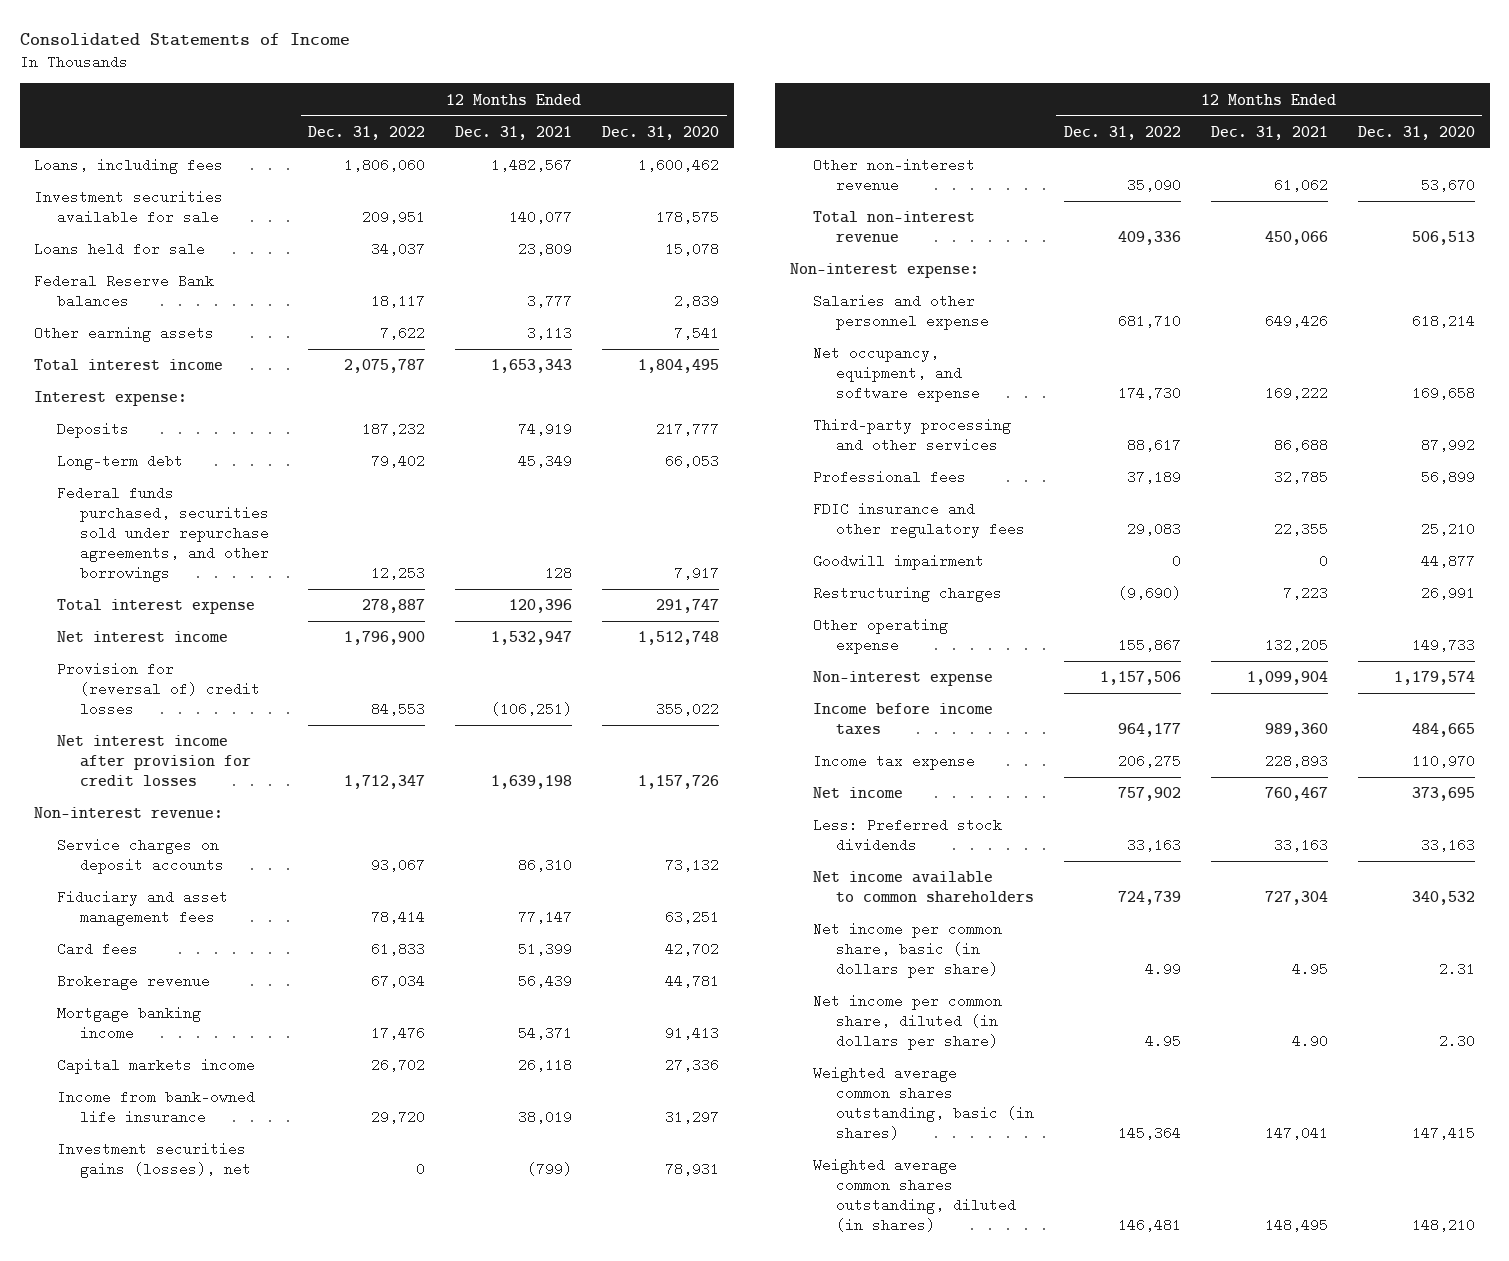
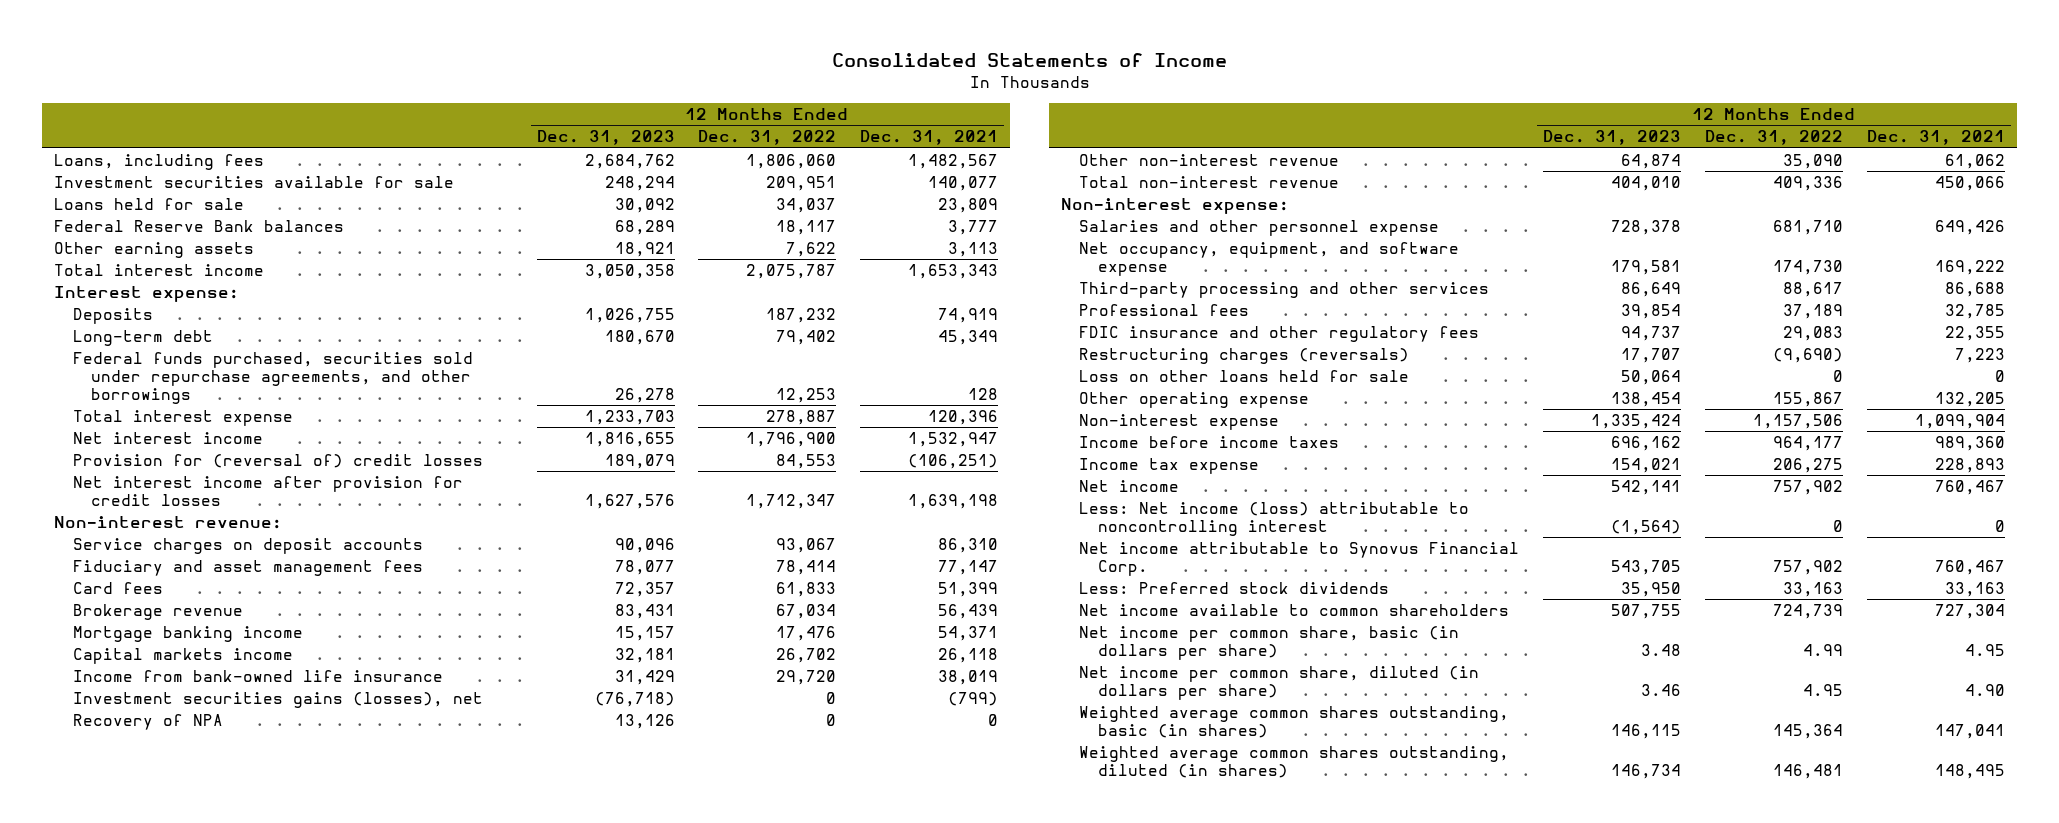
[602,125,720,140] Dec. 31, 2020 -> none
none -> [536,130,675,146] Dec. 31, 2023
none -> [72,714,223,731] Recovery of NPA
[812,554,984,571] Goodwill impairment -> none
[812,586,1002,603] Restructuring charges -> [1079,348,1410,365] Restructuring charges (reversals)
none -> [1079,370,1410,383] Loss on other loans held for sale
none -> [1079,502,1470,537] Less: Net income (loss) attributable to noncontrolling interest
none -> [1079,542,1520,577] Net income attributable to Synovus Financial Corp.

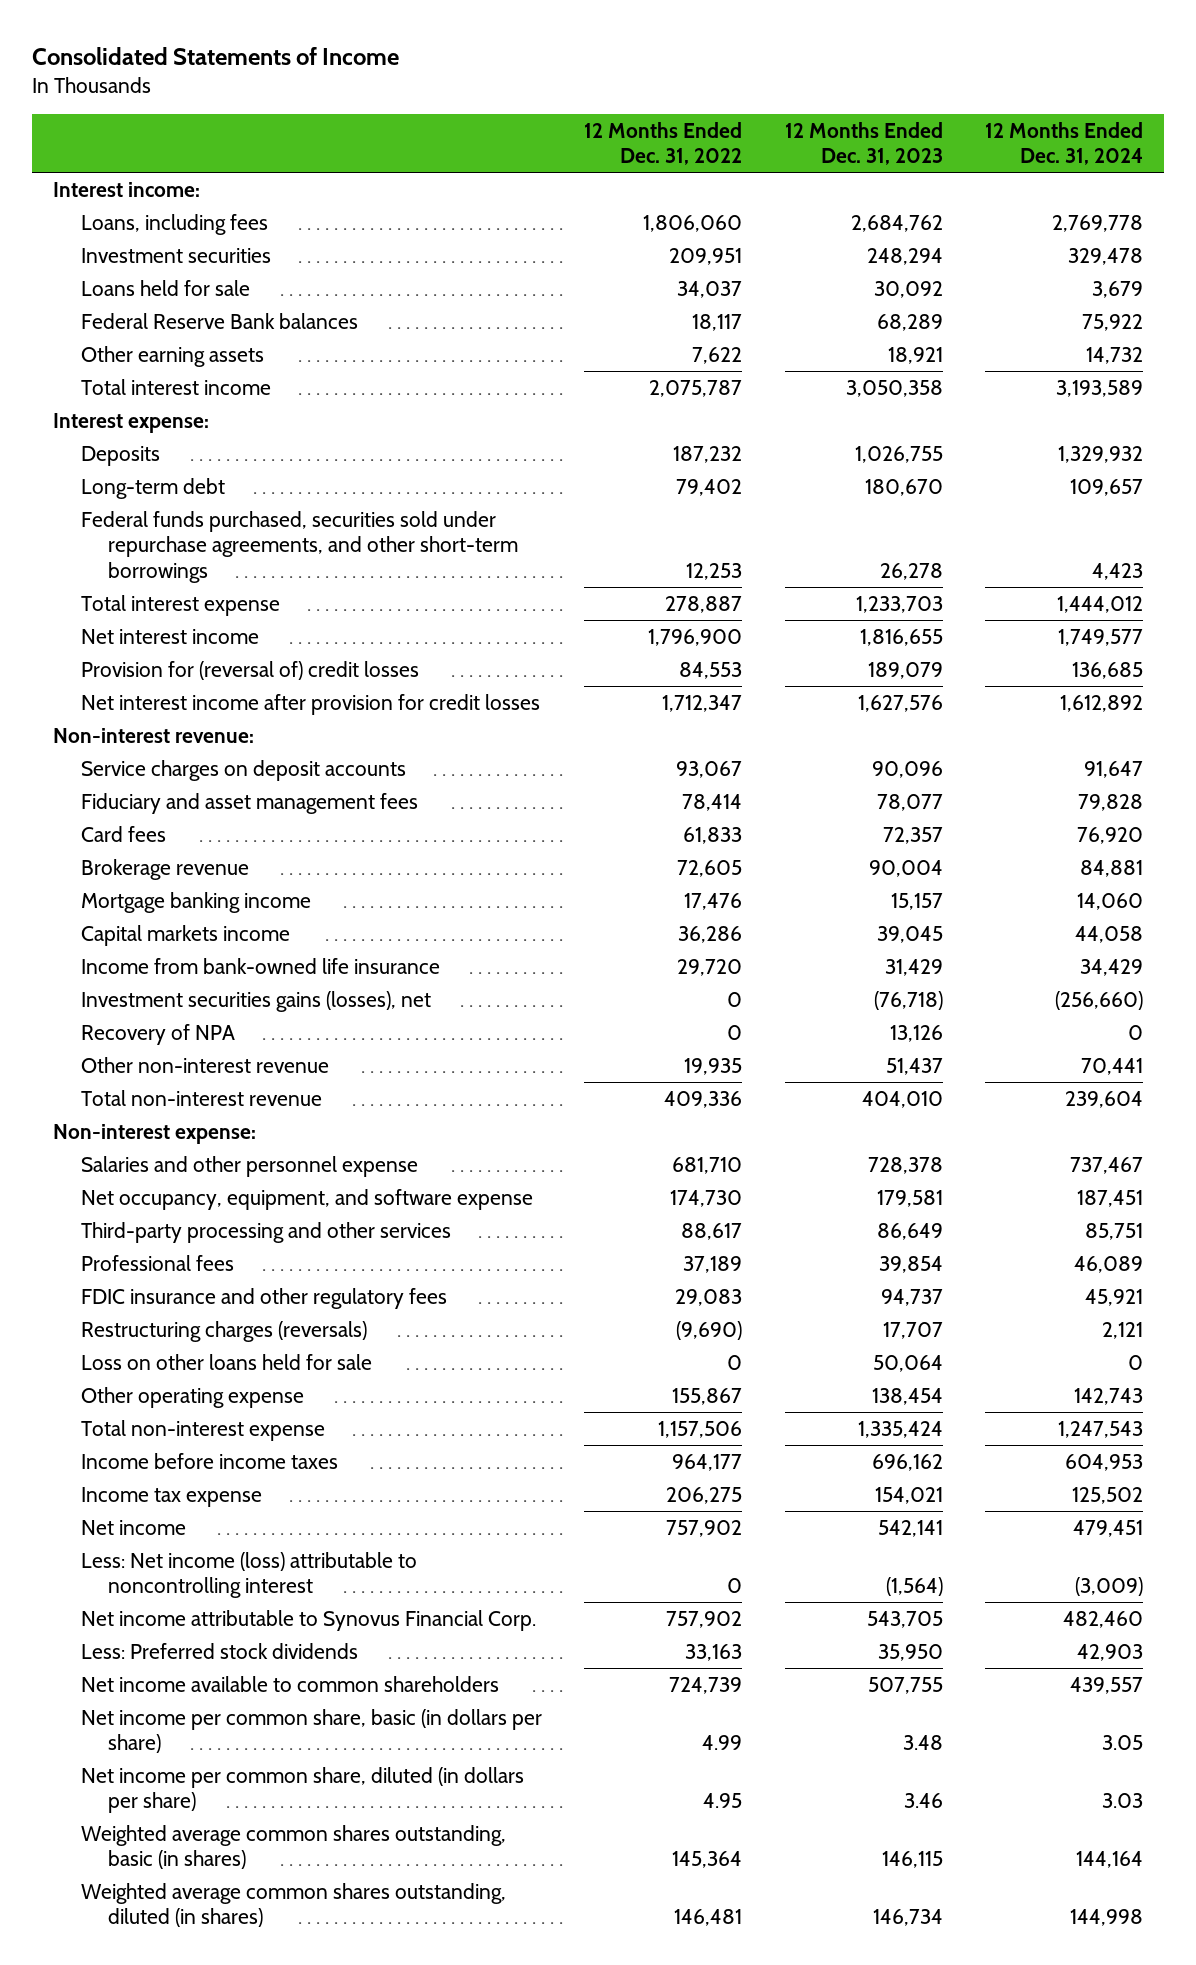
[860,130,999,146] Dec. 31, 2021 -> none
none -> [985,121,1144,165] 12 Months Ended Dec. 31, 2024
none -> [53,181,201,197] Interest income:
[54,176,455,189] Investment securities available for sale -> [80,247,271,263] Investment securities
[72,352,473,405] Federal funds purchased, securities sold under repurchase agreements, and other borrowings -> [80,510,519,583] Federal funds purchased, securities sold under repurchase agreements, and other short-term borrowings
[614,604,675,620] 83,431 -> [868,859,943,877] 90,004
[776,604,837,620] 67,034 -> [677,859,743,877] 72,605
[614,648,675,664] 32,181 -> [876,925,943,943] 39,045
[776,648,837,664] 26,702 -> [678,925,743,943] 36,286
[1621,154,1682,170] 64,874 -> [885,1057,943,1075] 51,437
[1782,154,1843,170] 35,090 -> [684,1057,743,1075] 19,935
[1079,414,1280,431] Non-interest expense -> [80,1419,325,1441] Total non-interest expense

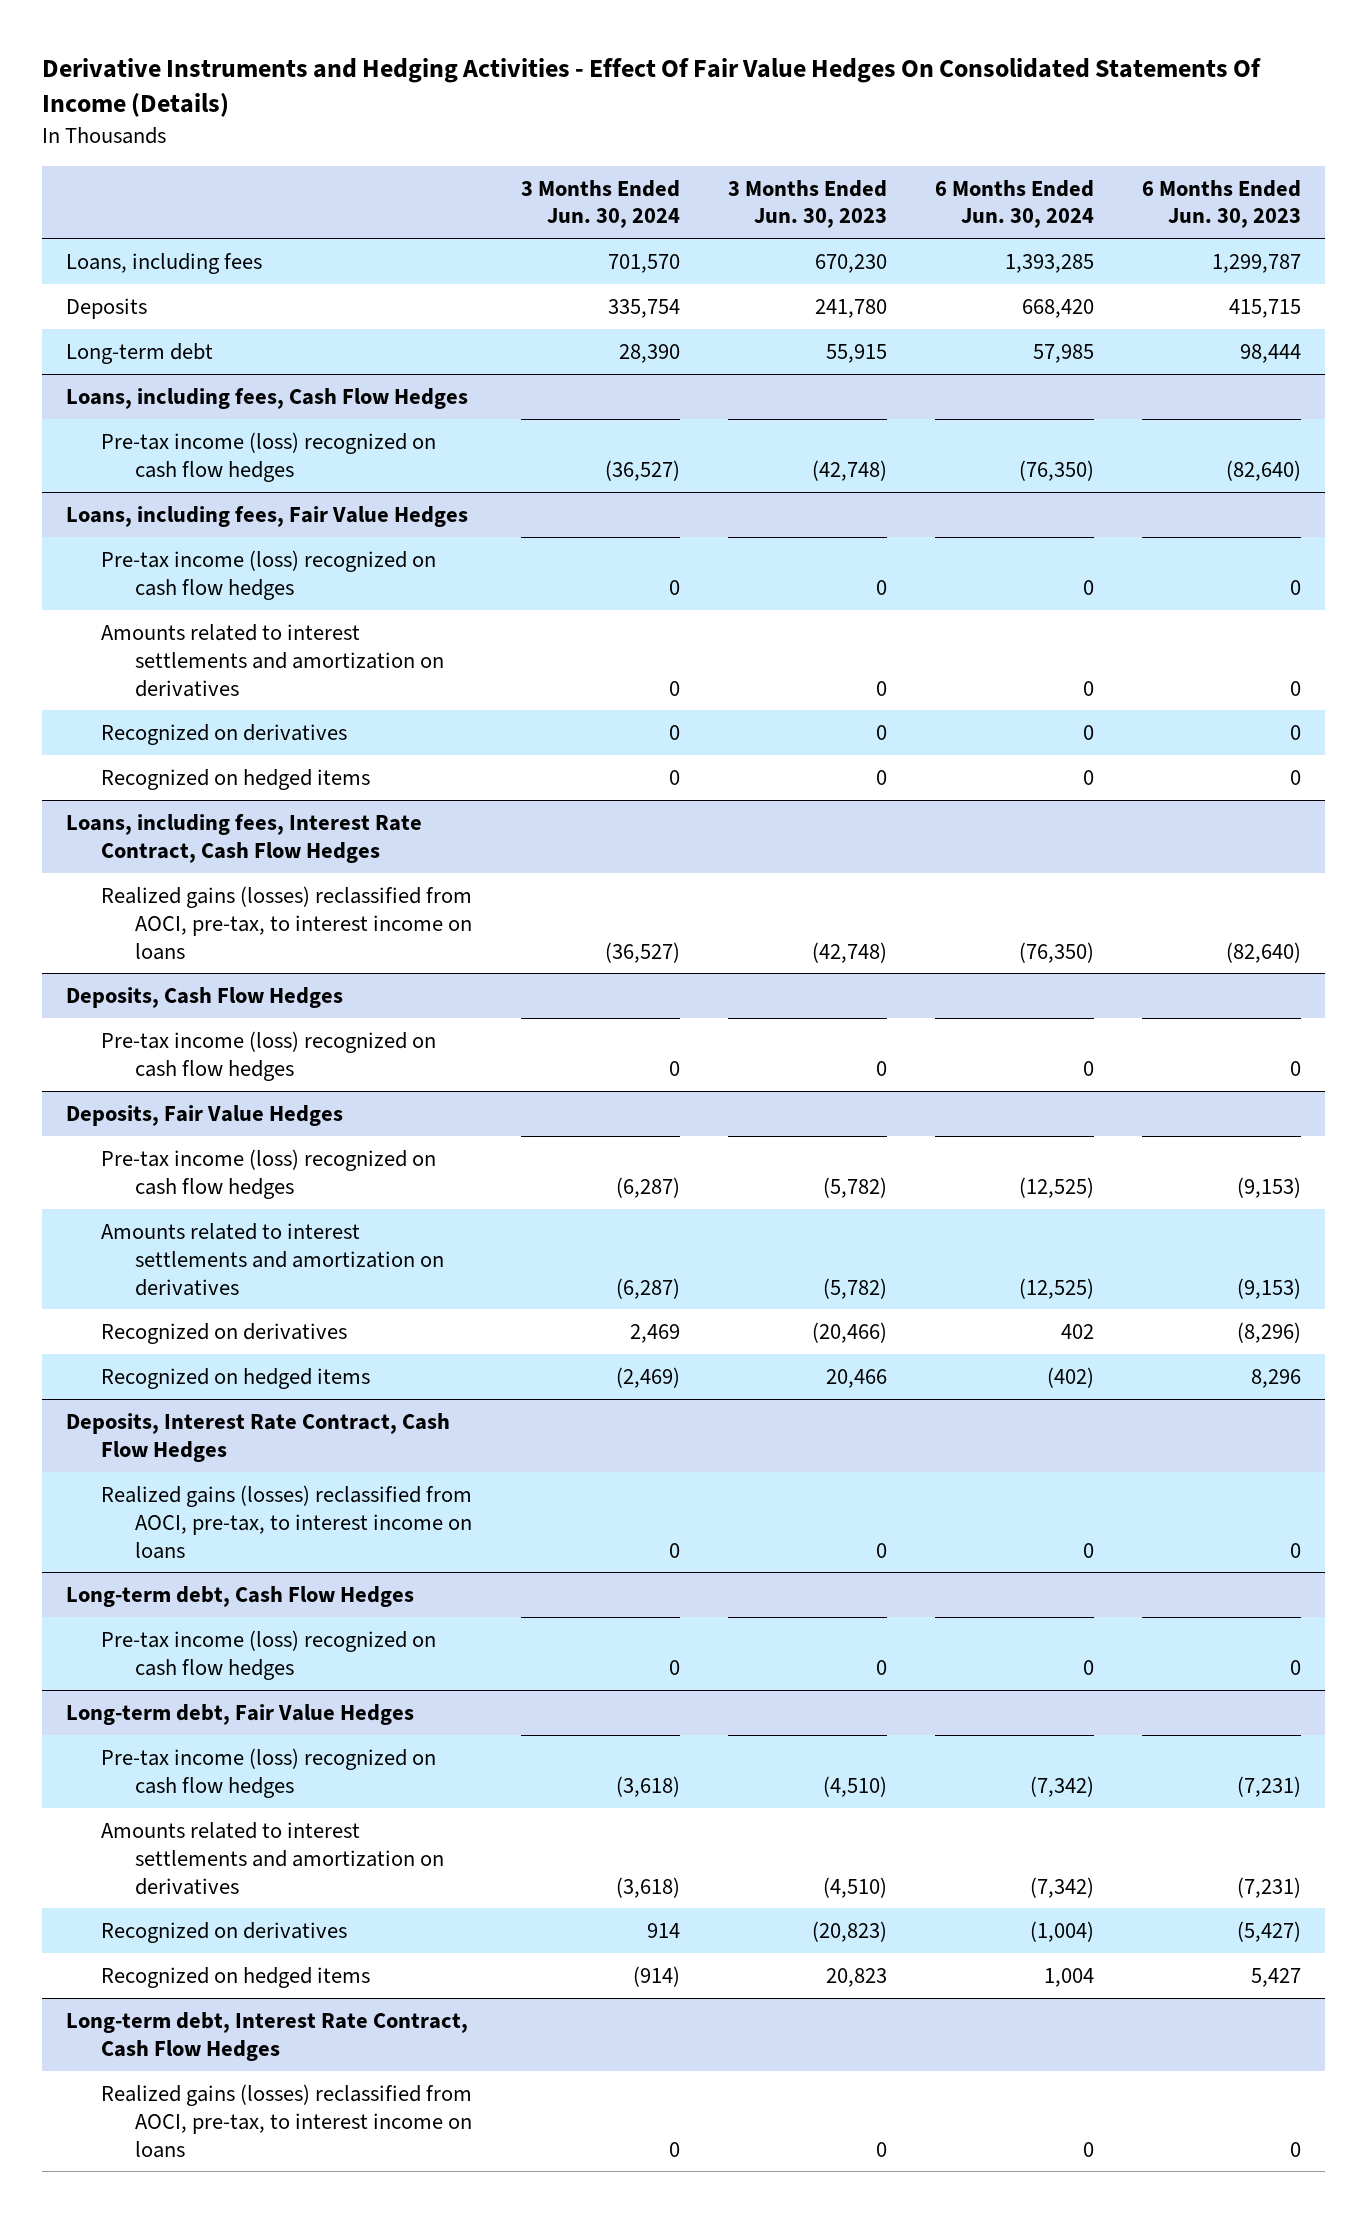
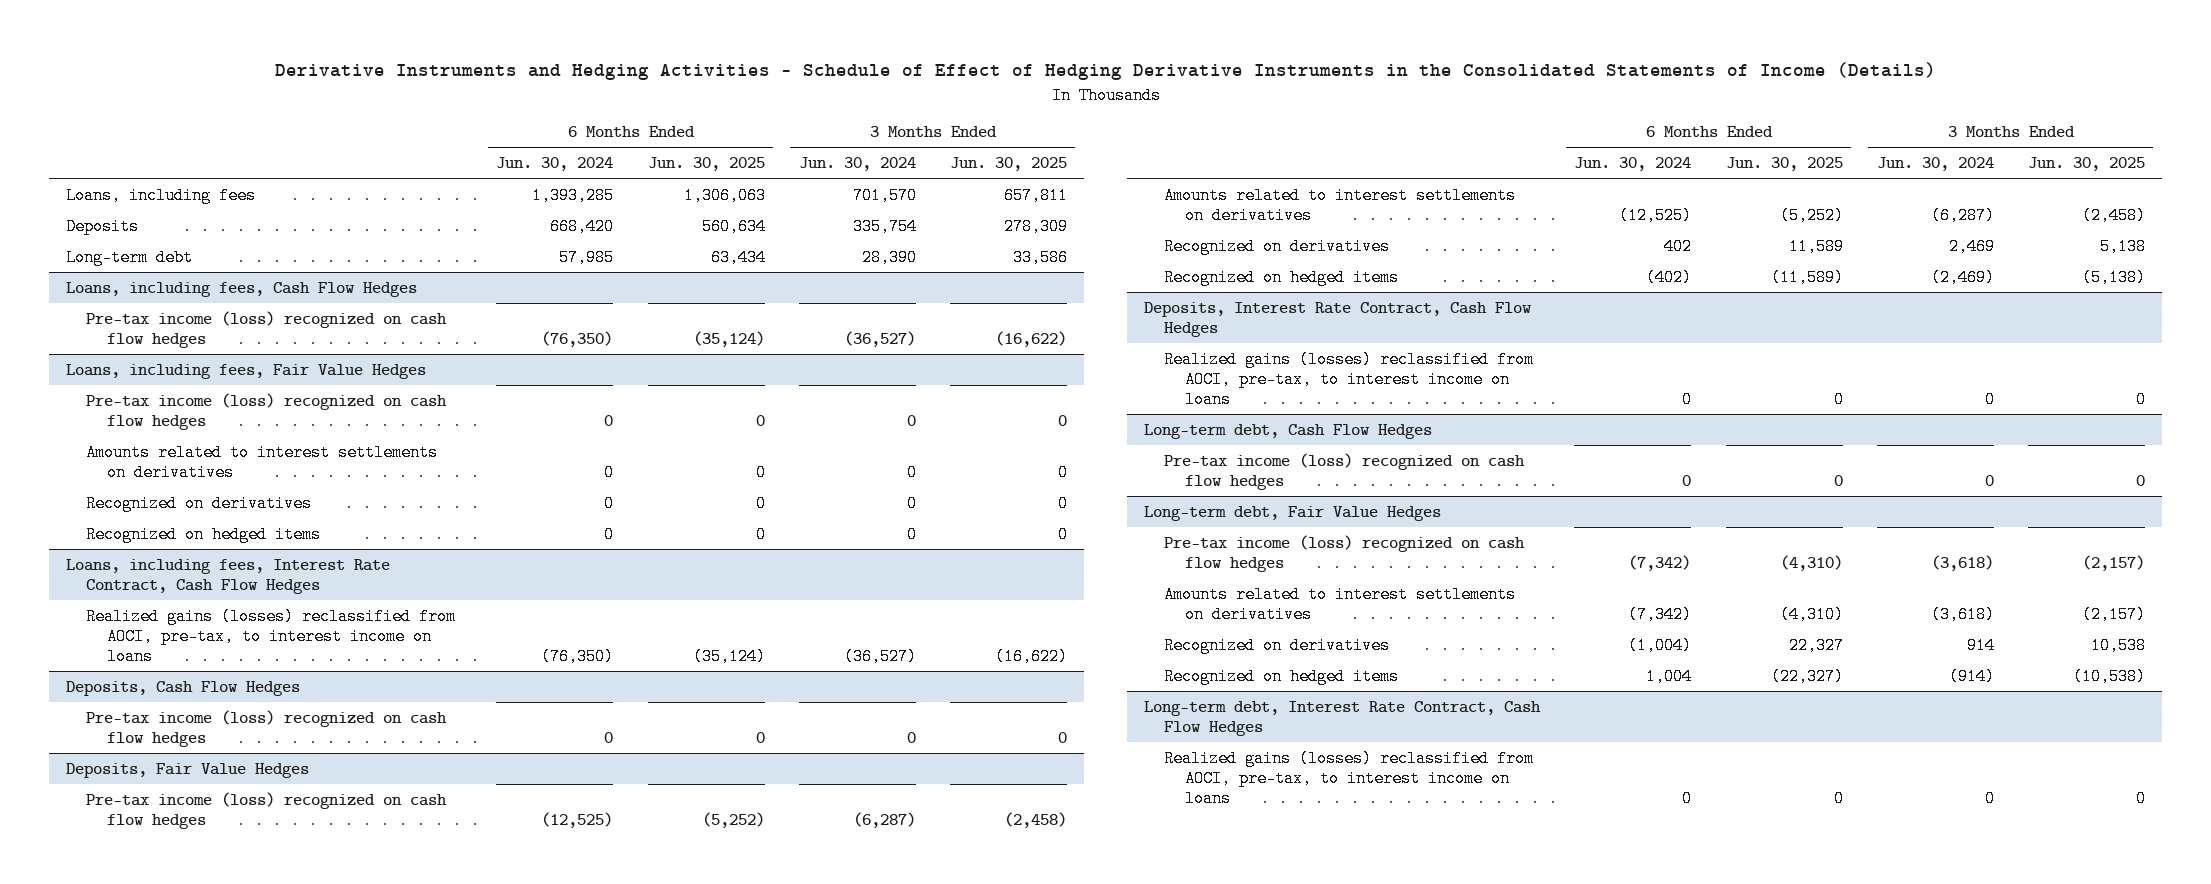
[41,58,1261,118] Derivative Instruments and Hedging Activities - Effect Of Fair Value Hedges On Consolidated Statements Of Income (Details) -> [274,62,1936,81] Derivative Instruments and Hedging Activities - Schedule of Effect of Hedging Derivative Instruments in the Consolidated Statements of Income (Details)
[727,179,887,229] 3 Months Ended Jun. 30, 2023 -> none
[1142,179,1302,229] 6 Months Ended Jun. 30, 2023 -> none
none -> [647,157,765,172] Jun. 30, 2025
none -> [949,157,1067,172] Jun. 30, 2025
[100,623,445,697] Amounts related to interest settlements and amortization on derivatives -> [86,443,439,481] Amounts related to interest settlements on derivatives
[100,1222,445,1296] Amounts related to interest settlements and amortization on derivatives -> [1164,186,1517,224] Amounts related to interest settlements on derivatives
[100,1821,445,1895] Amounts related to interest settlements and amortization on derivatives -> [1164,585,1517,623] Amounts related to interest settlements on derivatives

